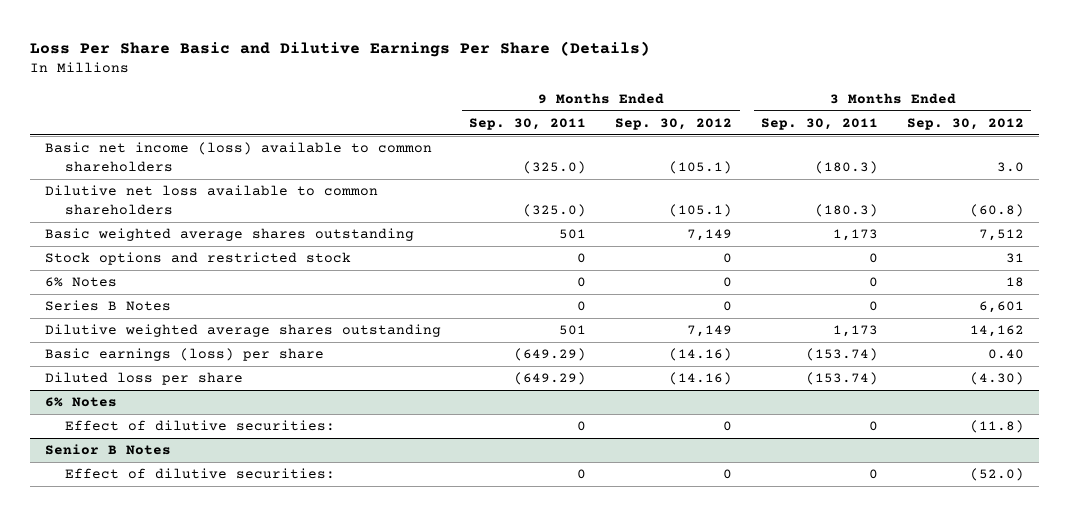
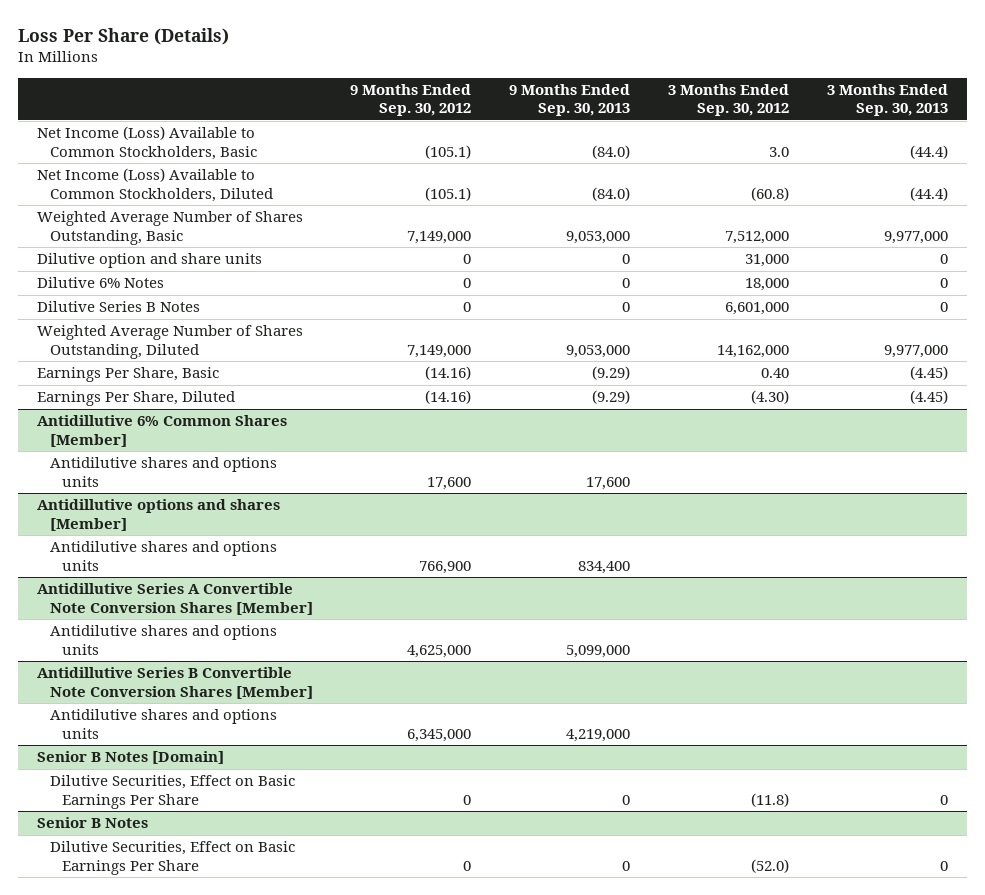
[30,40,651,57] Loss Per Share Basic and Dilutive Earnings Per Share (Details) -> [18,27,230,45] Loss Per Share (Details)
[469,118,587,131] Sep. 30, 2011 -> none
[761,118,879,131] Sep. 30, 2011 -> none
none -> [509,83,631,117] 9 Months Ended Sep. 30, 2013
none -> [826,83,948,117] 3 Months Ended Sep. 30, 2013
[44,397,117,408] 6% Notes -> none
[44,142,432,173] Basic net income (loss) available to common shareholders -> [37,126,257,160] Net Income (Loss) Available to Common Stockholders, Basic
[44,185,378,216] Dilutive net loss available to common shareholders -> [37,168,273,202] Net Income (Loss) Available to Common Stockholders, Diluted
[44,228,414,242] Basic weighted average shares outstanding -> [37,211,304,245] Weighted Average Number of Shares Outstanding, Basic
[687,229,733,242] 7,149 -> [407,230,472,244] 7,149,000
[979,229,1025,242] 7,512 -> [724,230,789,244] 7,512,000
[44,252,351,266] Stock options and restricted stock -> [37,253,263,269] Dilutive option and share units
[1006,253,1025,264] 31 -> [744,254,789,268] 31,000
[44,277,117,288] 6% Notes -> [37,277,165,289] Dilutive 6% Notes
[1006,277,1025,288] 18 -> [744,278,789,292] 18,000
[44,300,171,312] Series B Notes -> [37,301,201,313] Dilutive Series B Notes
[979,301,1025,314] 6,601 -> [724,302,789,316] 6,601,000
[44,324,441,338] Dilutive weighted average shares outstanding -> [37,325,304,359] Weighted Average Number of Shares Outstanding, Diluted
[687,325,733,338] 7,149 -> [407,344,472,358] 7,149,000
[970,325,1025,338] 14,162 -> [716,344,789,358] 14,162,000
[44,348,324,362] Basic earnings (loss) per share -> [37,367,220,383] Earnings Per Share, Basic
[44,372,243,386] Diluted loss per share -> [37,391,236,407] Earnings Per Share, Diluted
none -> [37,415,288,447] Antidillutive 6% Common Shares [Member]
none -> [49,457,277,487] Antidilutive shares and options units
none -> [37,499,281,531] Antidillutive options and shares [Member]
none -> [49,541,277,571] Antidilutive shares and options units
none -> [37,583,313,615] Antidillutive Series A Convertible Note Conversion Shares [Member]
none -> [49,625,277,655] Antidilutive shares and options units
none -> [37,667,313,699] Antidillutive Series B Convertible Note Conversion Shares [Member]
none -> [49,709,277,739] Antidilutive shares and options units
none -> [37,751,225,765] Senior B Notes [Domain]
[64,420,335,432] Effect of dilutive securities: -> [49,775,295,809] Dilutive Securities, Effect on Basic Earnings Per Share
[64,468,335,480] Effect of dilutive securities: -> [49,841,295,875] Dilutive Securities, Effect on Basic Earnings Per Share

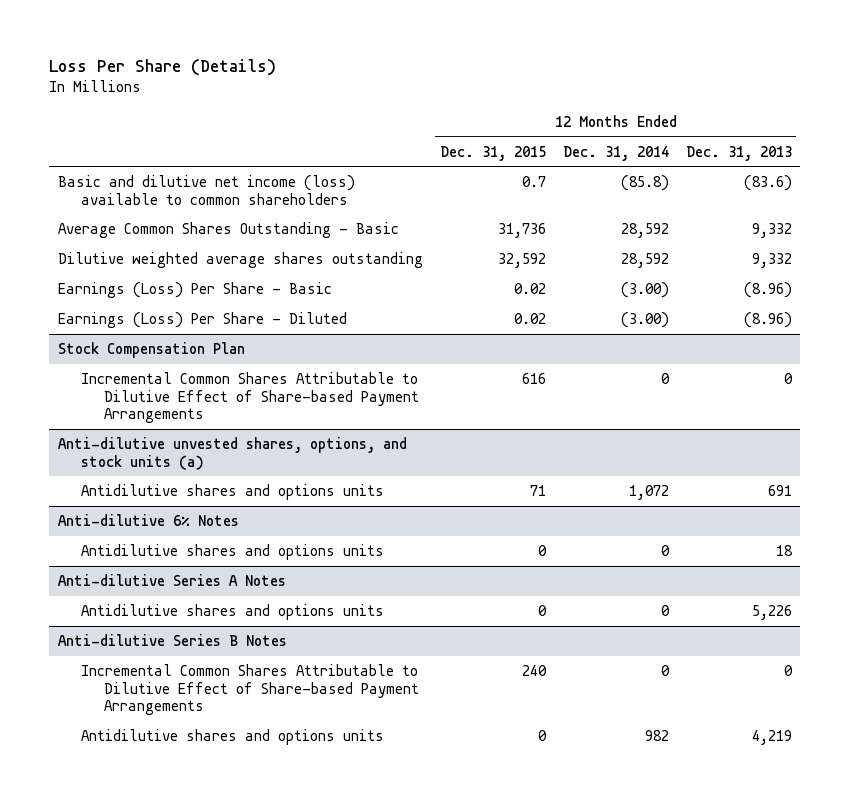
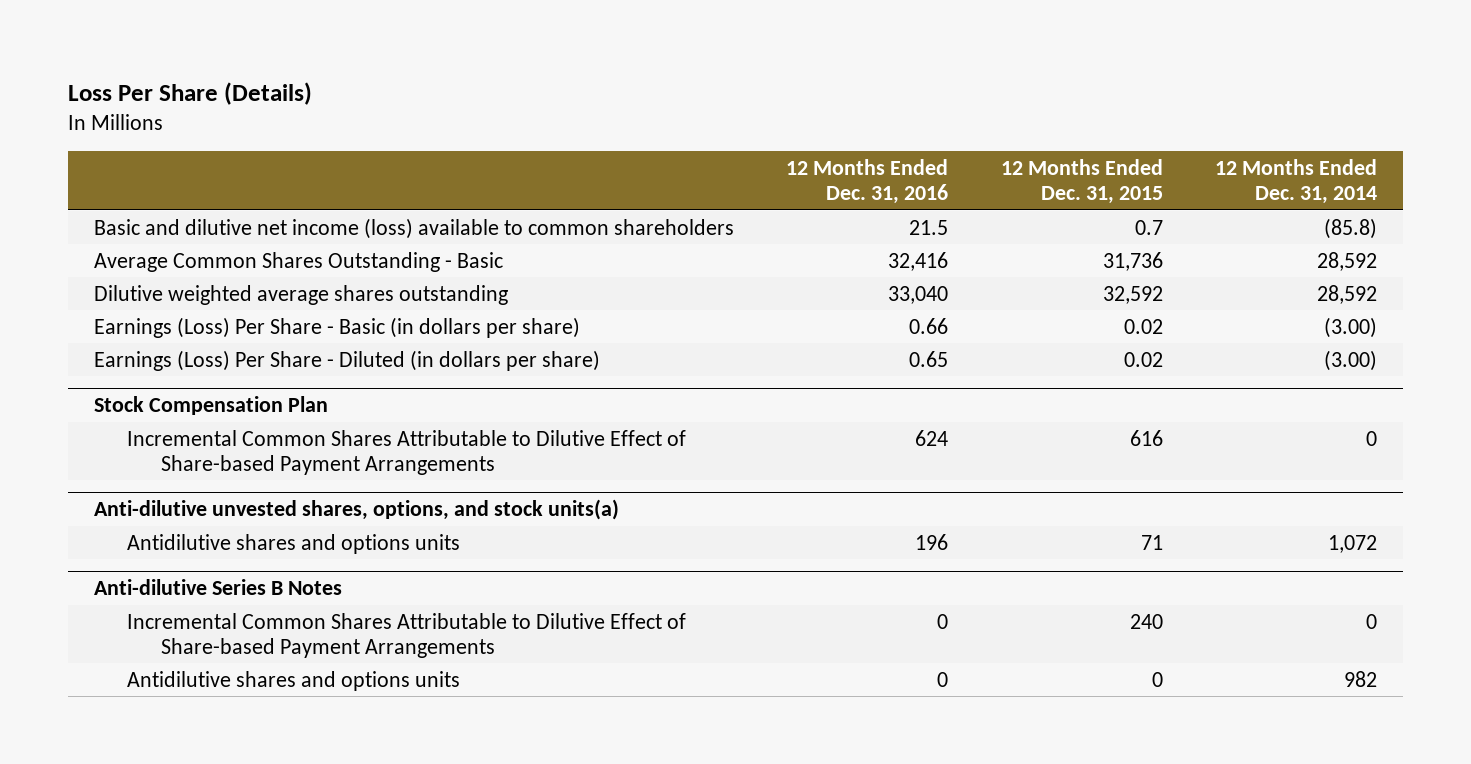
[685,145,792,161] Dec. 31, 2013 -> none
none -> [786,158,949,204] 12 Months Ended Dec. 31, 2016
[57,281,332,298] Earnings (Loss) Per Share - Basic -> [94,316,581,338] Earnings (Loss) Per Share - Basic (in dollars per share)
[57,311,347,328] Earnings (Loss) Per Share - Diluted -> [94,349,601,371] Earnings (Loss) Per Share - Diluted (in dollars per share)
[57,436,407,470] Anti-dilutive unvested shares, options, and stock units (a) -> [94,499,620,521] Anti-dilutive unvested shares, options, and stock units(a)
[57,513,239,526] Anti-dilutive 6% Notes -> none
[81,543,385,560] Antidilutive shares and options units -> none
[57,573,286,586] Anti-dilutive Series A Notes -> none
[81,603,385,620] Antidilutive shares and options units -> none

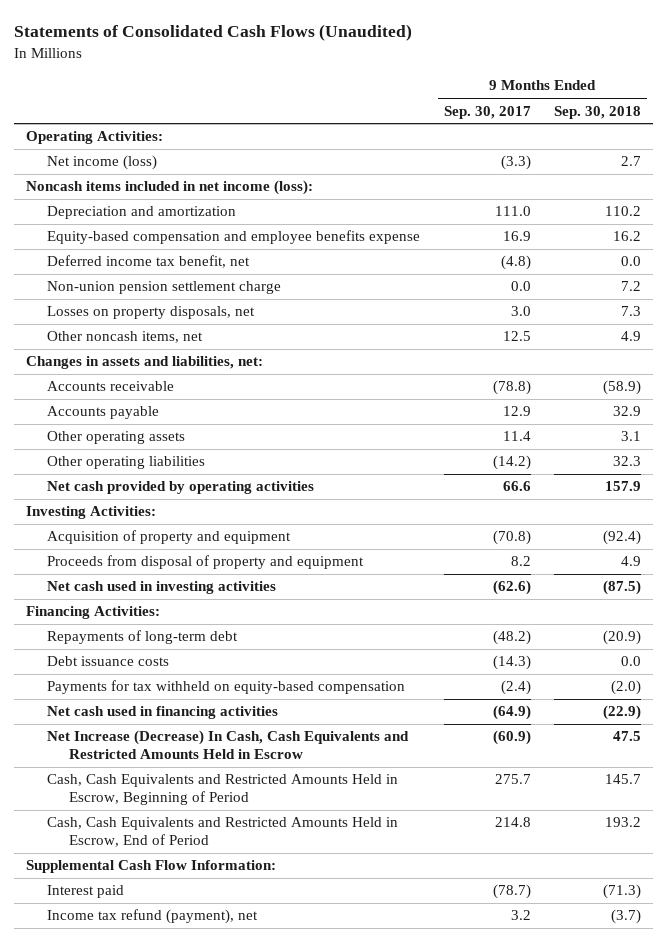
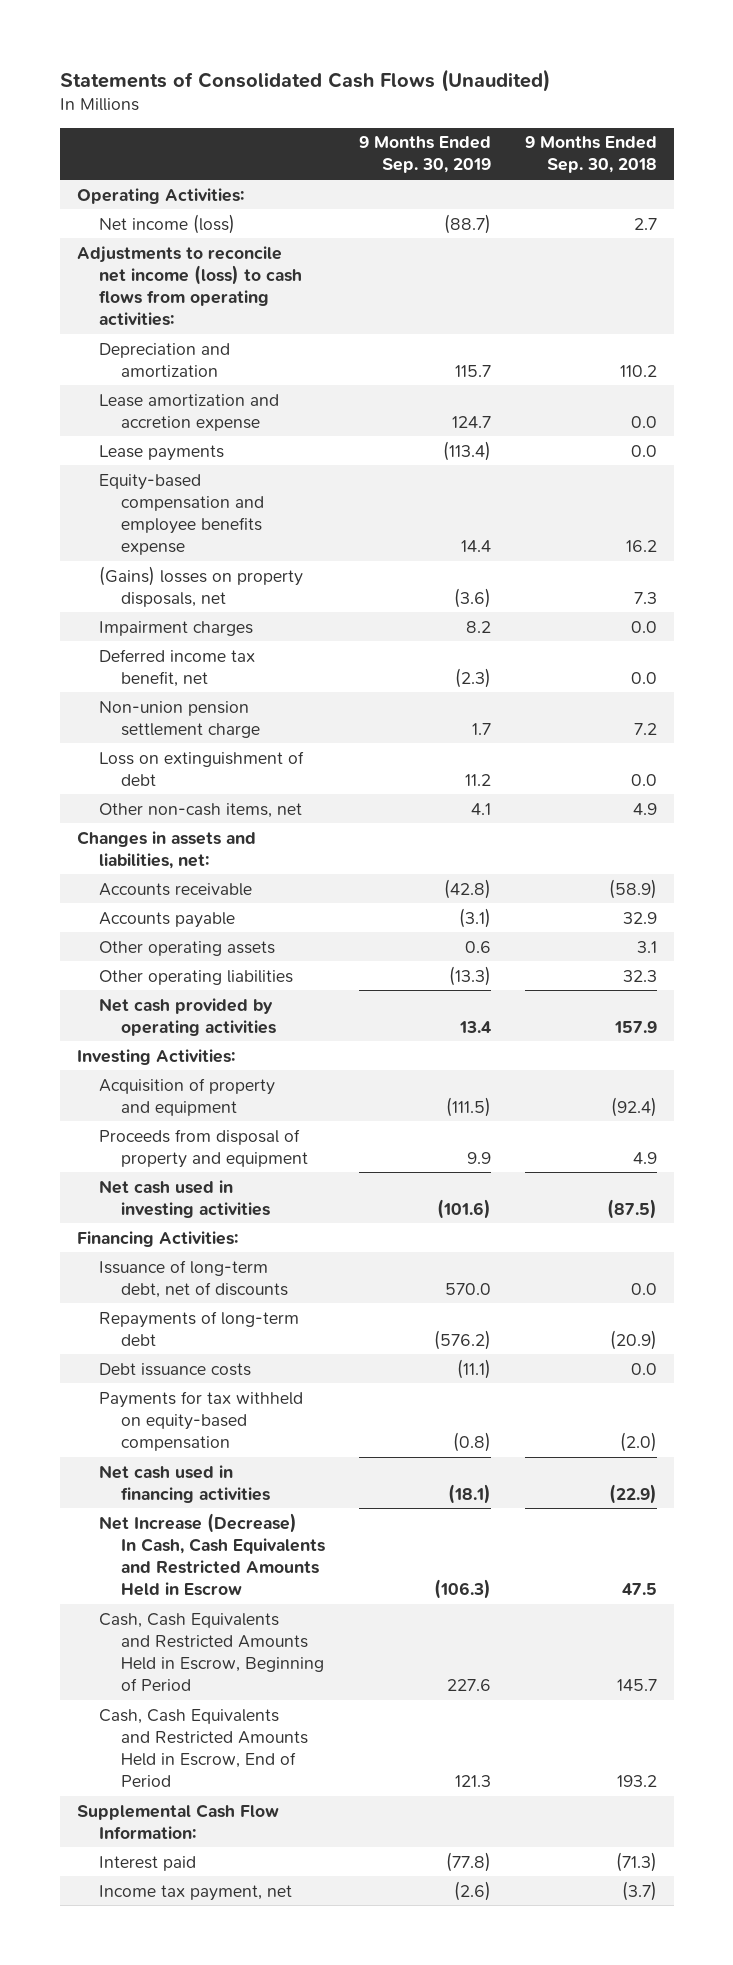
[443,105,531,119] Sep. 30, 2017 -> none
none -> [358,136,491,174] 9 Months Ended Sep. 30, 2019
[25,180,313,196] Noncash items included in net income (loss): -> [76,245,302,326] Adjustments to reconcile net income (loss) to cash flows from operating activities:
none -> [98,393,279,431] Lease amortization and accretion expense
none -> [98,444,224,461] Lease payments
none -> [98,565,303,607] (Gains) losses on property disposals, net
none -> [98,620,253,636] Impairment charges
[47,306,256,320] Losses on property disposals, net -> none
none -> [98,750,304,786] Loss on extinguishment of debt
[47,331,204,344] Other noncash items, net -> [98,802,302,818] Other non-cash items, net
none -> [98,1259,288,1298] Issuance of long-term debt, net of discounts
[47,909,259,925] Income tax refund (payment), net -> [98,1884,292,1901] Income tax payment, net

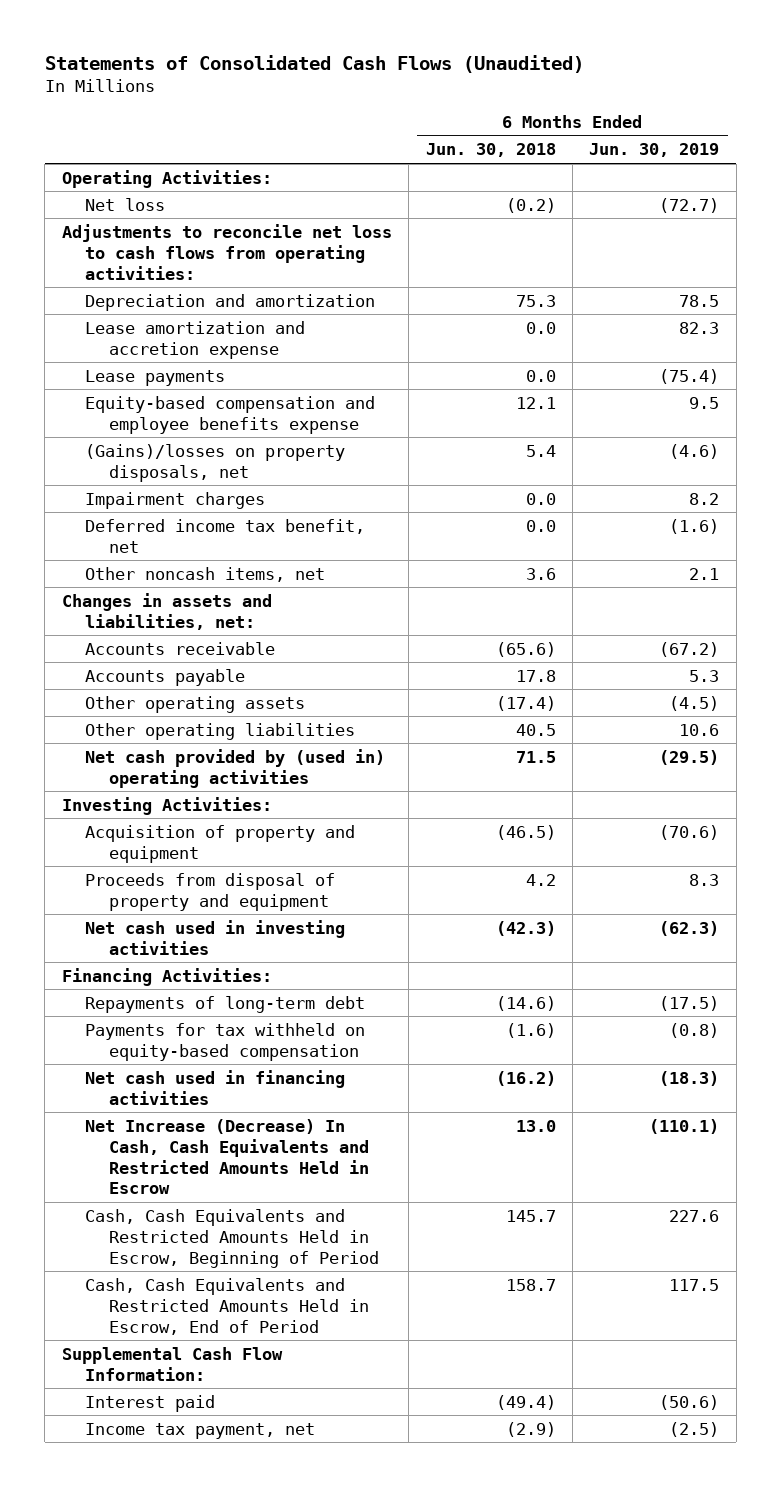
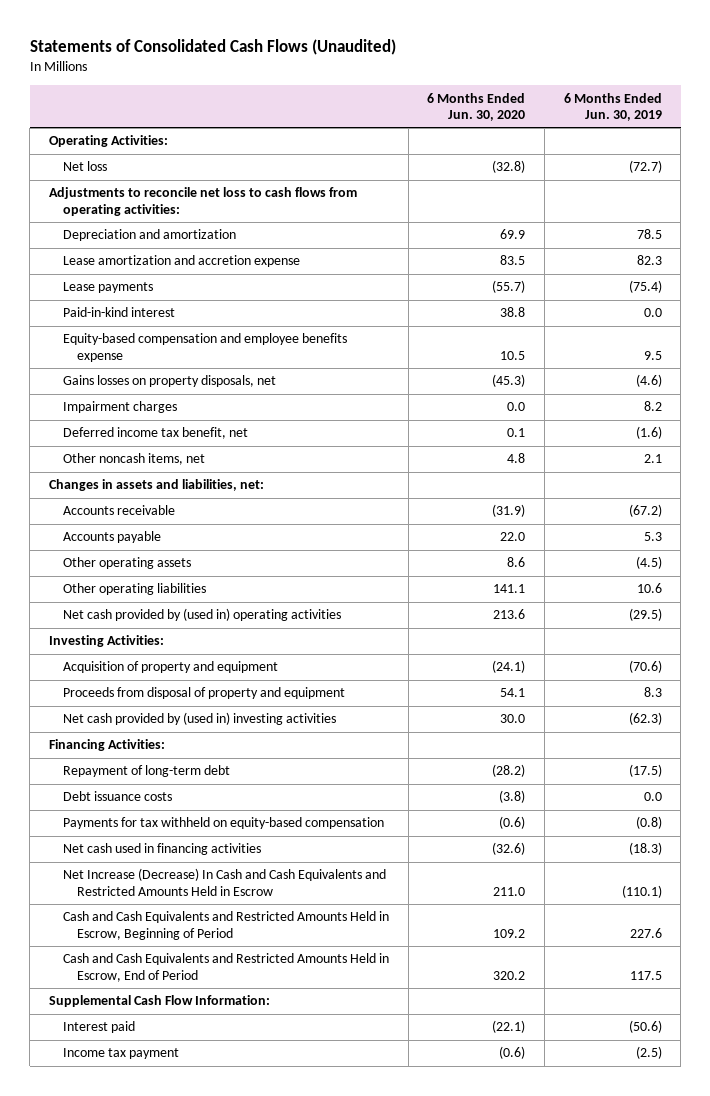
[425,143,556,158] Jun. 30, 2018 -> none
none -> [427,92,526,122] 6 Months Ended Jun. 30, 2020
none -> [62,307,175,318] Paid-in-kind interest
[85,443,346,482] (Gains)/losses on property disposals, net -> [62,375,276,388] Gains losses on property disposals, net
[85,919,346,955] Net cash used in investing activities -> [62,712,336,726] Net cash provided by (used in) investing activities
[85,995,366,1013] Repayments of long-term debt -> [62,765,230,778] Repayment of long-term debt
none -> [62,791,172,802] Debt issuance costs
[85,1118,369,1195] Net Increase (Decrease) In Cash, Cash Equivalents and Restricted Amounts Held in Escrow -> [62,868,386,896] Net Increase (Decrease) In Cash and Cash Equivalents and Restricted Amounts Held in Escrow
[85,1208,379,1268] Cash, Cash Equivalents and Restricted Amounts Held in Escrow, Beginning of Period -> [62,911,389,940] Cash and Cash Equivalents and Restricted Amounts Held in Escrow, Beginning of Period
[85,1277,369,1335] Cash, Cash Equivalents and Restricted Amounts Held in Escrow, End of Period -> [62,953,389,982] Cash and Cash Equivalents and Restricted Amounts Held in Escrow, End of Period
[85,1422,316,1439] Income tax payment, net -> [62,1048,179,1060] Income tax payment

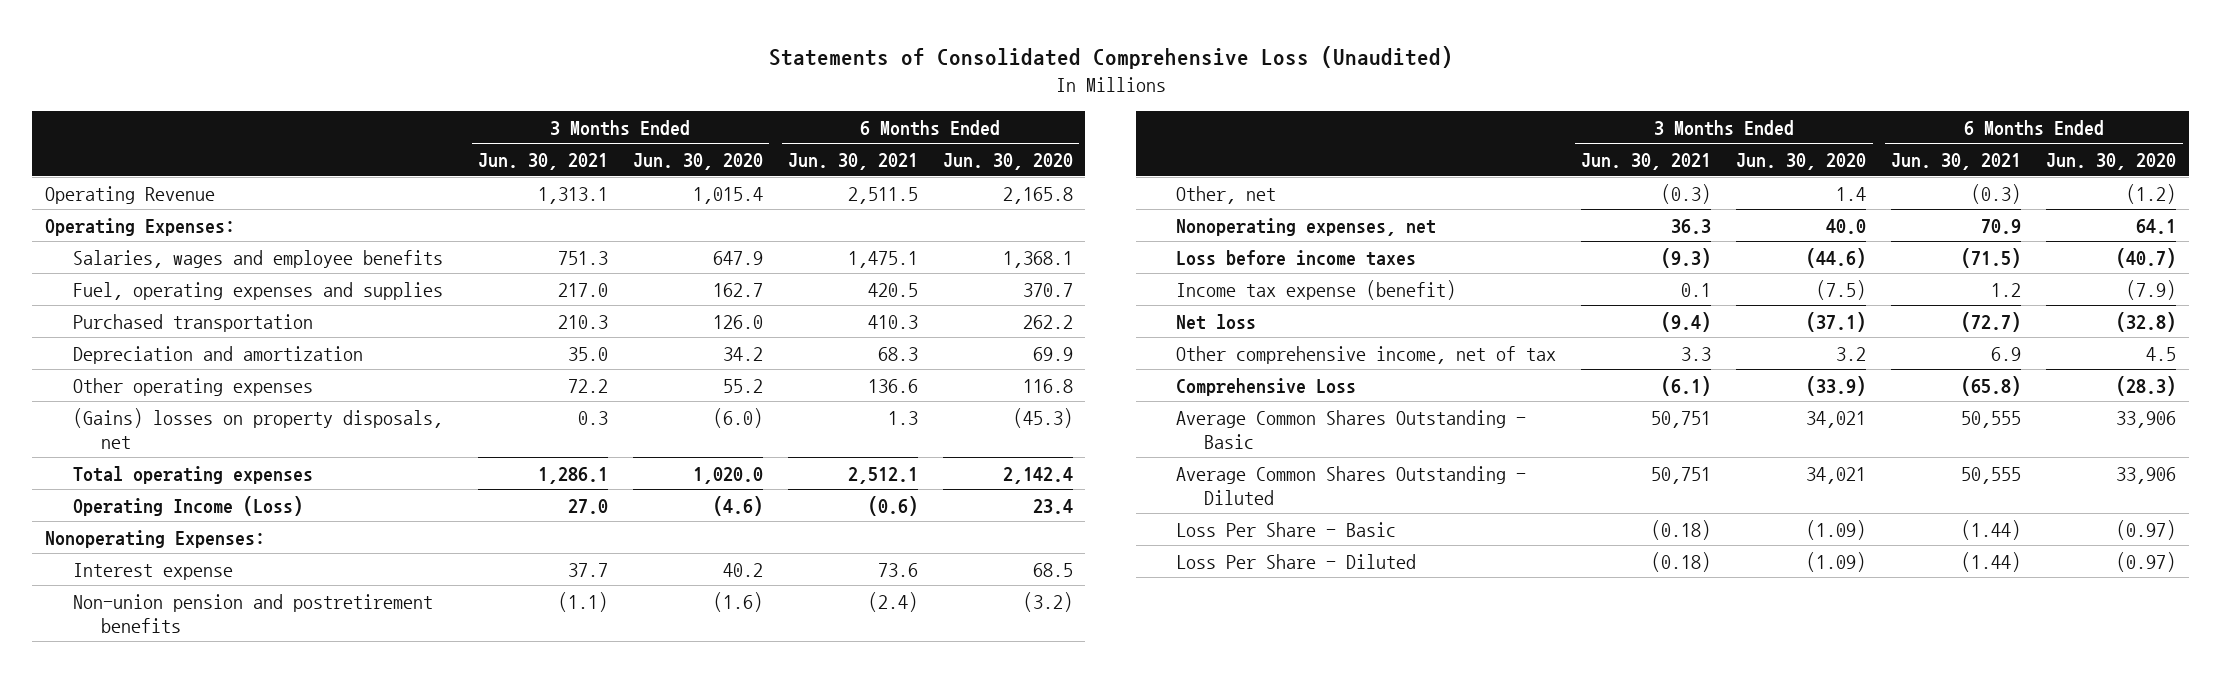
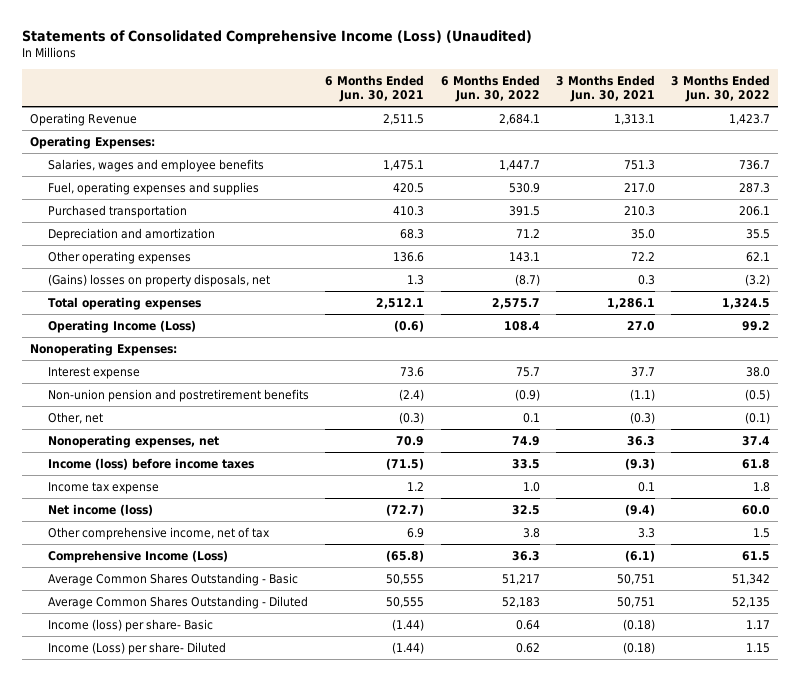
[768,45,1453,69] Statements of Consolidated Comprehensive Loss (Unaudited) -> [21,29,532,44] Statements of Consolidated Comprehensive Income (Loss) (Unaudited)
[632,153,763,171] Jun. 30, 2020 -> none
[942,153,1073,171] Jun. 30, 2020 -> none
none -> [440,74,540,103] 6 Months Ended Jun. 30, 2022
none -> [671,74,771,103] 3 Months Ended Jun. 30, 2022
[1176,249,1417,266] Loss before income taxes -> [48,458,255,471] Income (loss) before income taxes
[1176,279,1457,300] Income tax expense (benefit) -> [48,482,160,495] Income tax expense
[1176,313,1257,330] Net loss -> [48,504,154,517] Net income (loss)
[1176,377,1357,396] Comprehensive Loss -> [48,550,229,564] Comprehensive Income (Loss)
[1176,521,1397,537] Loss Per Share - Basic -> [48,619,214,633] Income (loss) per share- Basic
[1176,553,1417,569] Loss Per Share - Diluted -> [48,642,227,656] Income (Loss) per share- Diluted

